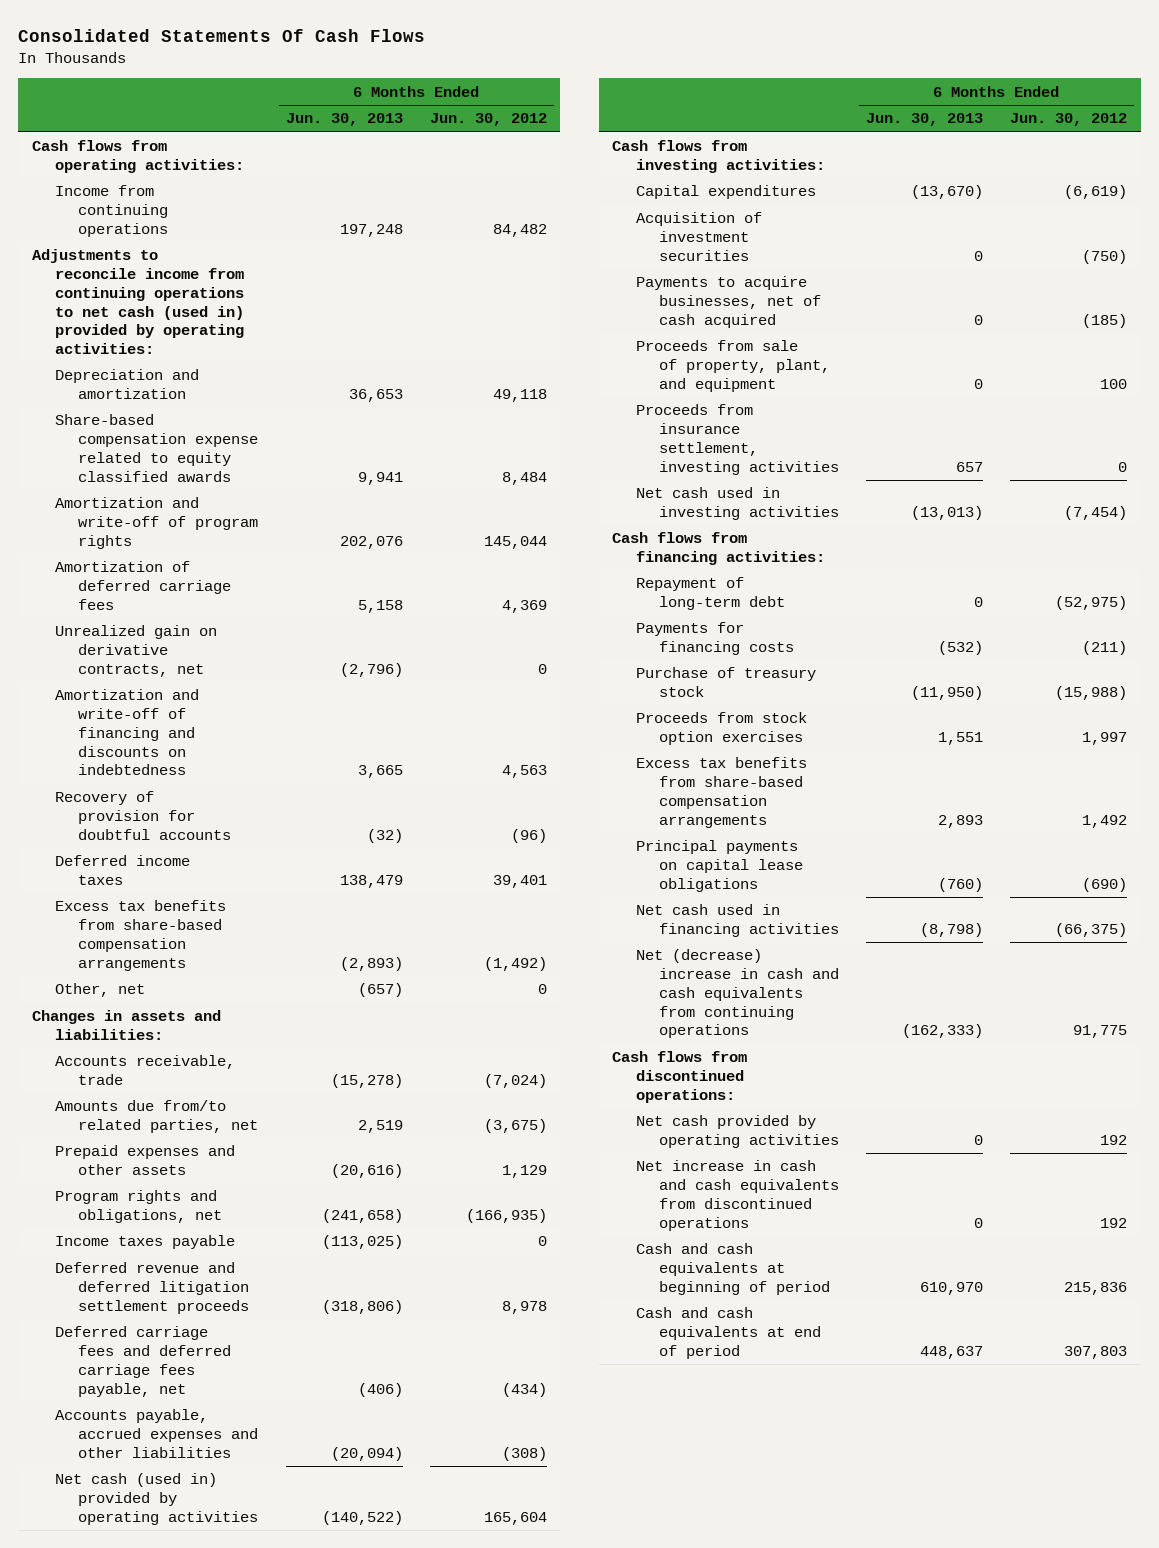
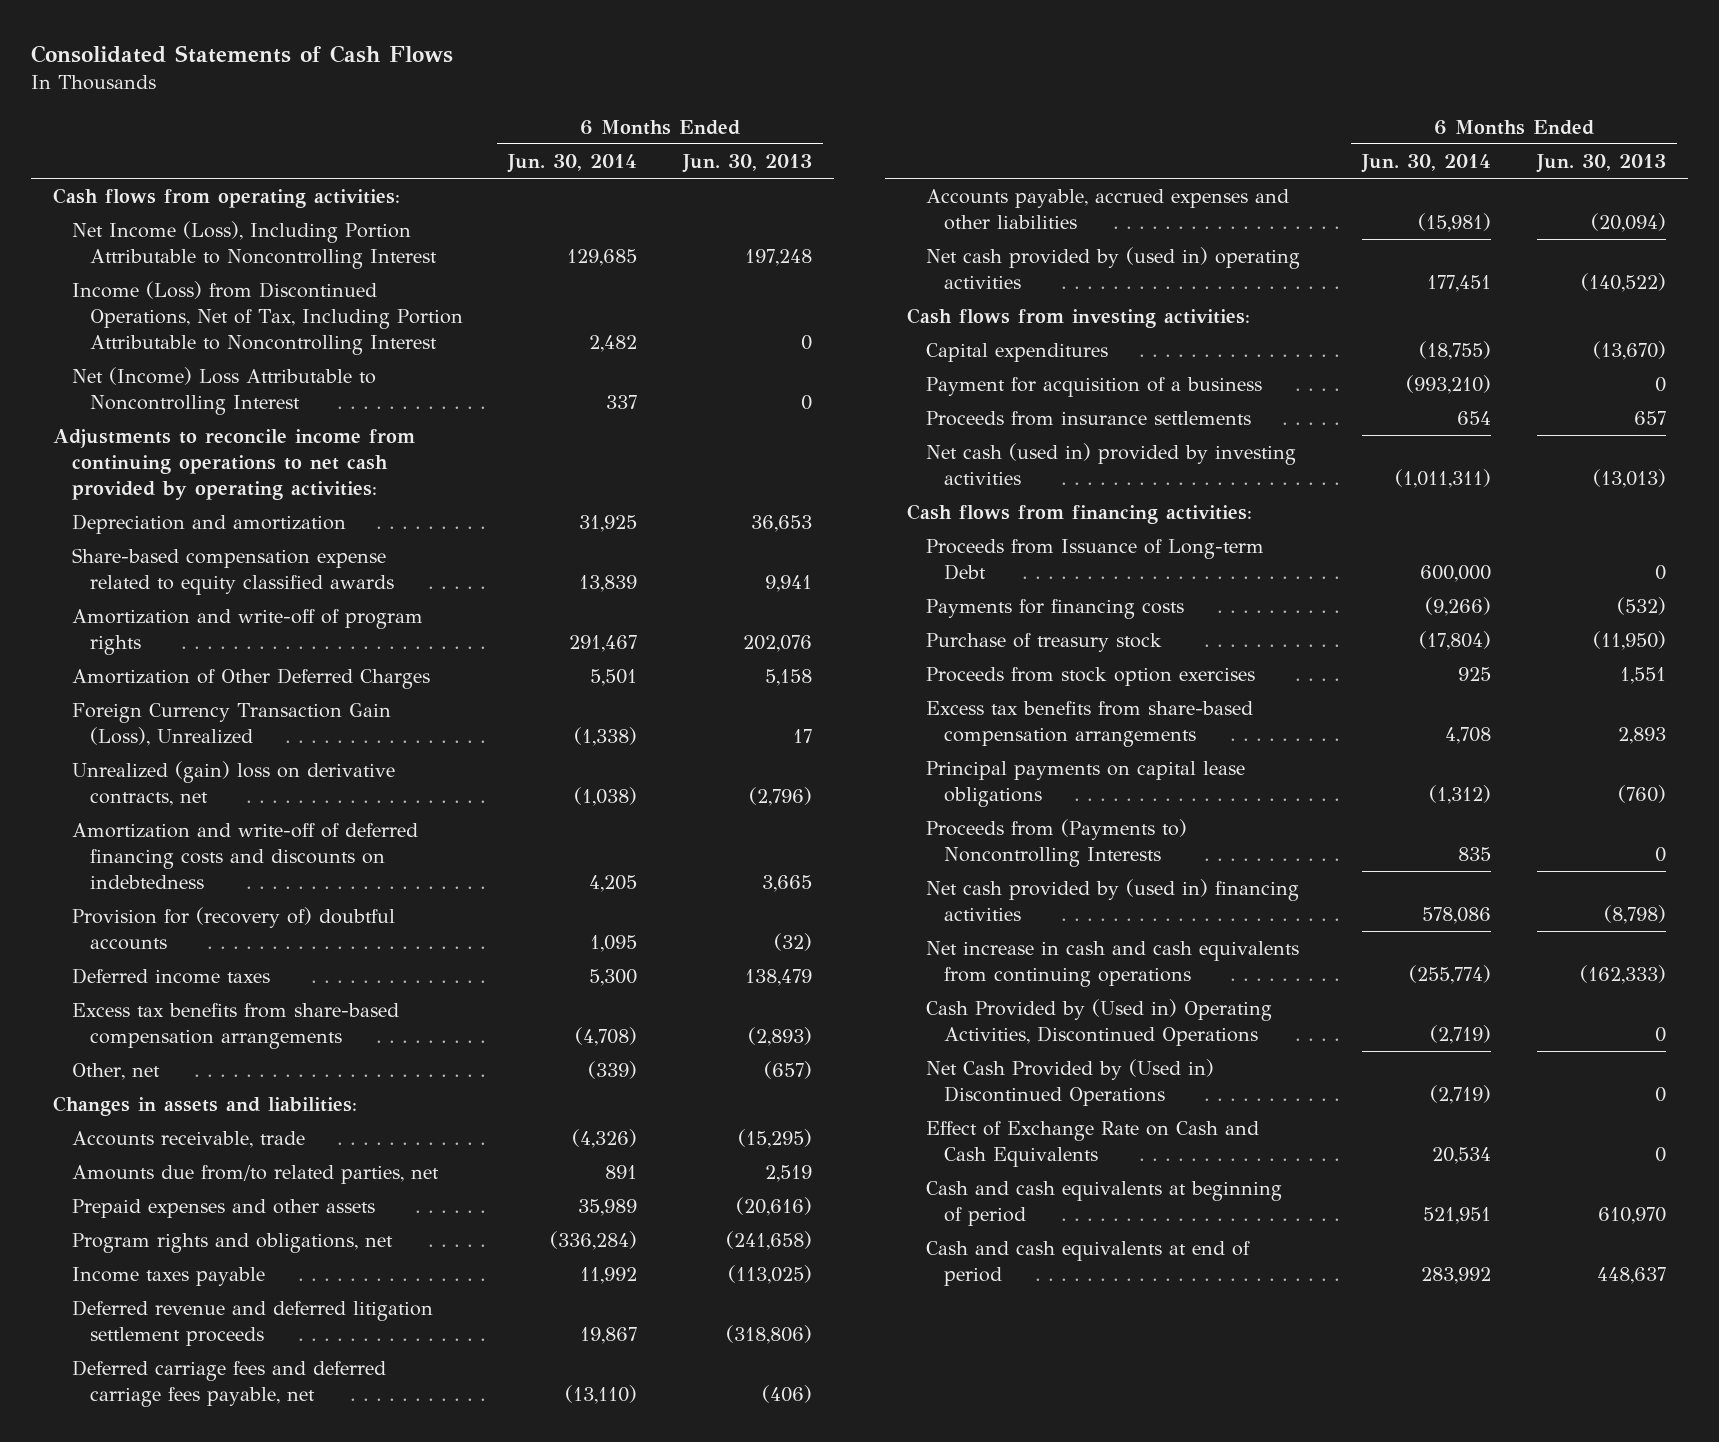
[18,29,426,43] Consolidated Statements Of Cash Flows -> [30,45,453,64] Consolidated Statements of Cash Flows
[429,113,547,127] Jun. 30, 2012 -> none
none -> [507,153,638,173] Jun. 30, 2014
[55,185,169,237] Income from continuing operations -> [71,221,438,269] Net Income (Loss), Including Portion Attributable to Noncontrolling Interest
none -> [71,281,464,355] Income (Loss) from Discontinued Operations, Net of Tax, Including Portion Attributable to Noncontrolling Interest
none -> [71,367,376,415] Net (Income) Loss Attributable to Noncontrolling Interest
[32,249,245,354] Adjustments to reconcile income from continuing operations to net cash (used in) provided by operating activities: -> [53,429,416,500] Adjustments to reconcile income from continuing operations to net cash provided by operating activities:
[55,561,232,610] Amortization of deferred carriage fees -> [71,668,430,690] Amortization of Other Deferred Charges
none -> [71,703,391,746] Foreign Currency Transaction Gain (Loss), Unrealized
[55,625,218,677] Unrealized gain on derivative contracts, net -> [71,761,395,806] Unrealized (gain) loss on derivative contracts, net
[55,689,200,776] Amortization and write-off of financing and discounts on indebtedness -> [71,823,418,889] Amortization and write-off of deferred financing costs and discounts on indebtedness
[55,791,232,840] Recovery of provision for doubtful accounts -> [71,907,395,950] Provision for (recovery of) doubtful accounts
[330,1074,403,1089] (15,278) -> [737,1129,812,1149] (15,295)
[55,1473,259,1525] Net cash (used in) provided by operating activities -> [925,247,1300,289] Net cash provided by (used in) operating activities
[635,212,762,261] Acquisition of investment securities -> none
[635,340,830,392] Proceeds from sale of property, plant, and equipment -> none
[635,276,821,328] Payments to acquire businesses, net of cash acquired -> [925,377,1262,398] Payment for acquisition of a business
[635,404,839,475] Proceeds from insurance settlement, investing activities -> [925,411,1251,427] Proceeds from insurance settlements
[635,487,839,521] Net cash used in investing activities -> [925,443,1296,485] Net cash (used in) provided by investing activities
[635,577,785,611] Repayment of long-term debt -> [925,539,1264,580] Proceeds from Issuance of Long-term Debt
[612,1051,748,1103] Cash flows from discontinued operations: -> none
none -> [925,819,1187,867] Proceeds from (Payments to) Noncontrolling Interests
[635,904,839,938] Net cash used in financing activities -> [925,879,1299,921] Net cash provided by (used in) financing activities
[635,949,839,1039] Net (decrease) increase in cash and cash equivalents from continuing operations -> [925,941,1299,987] Net increase in cash and cash equivalents from continuing operations
[635,1115,839,1149] Net cash provided by operating activities -> [925,999,1272,1046] Cash Provided by (Used in) Operating Activities, Discontinued Operations
[635,1160,839,1231] Net increase in cash and cash equivalents from discontinued operations -> [925,1059,1214,1106] Net Cash Provided by (Used in) Discontinued Operations
none -> [925,1121,1259,1167] Effect of Exchange Rate on Cash and Cash Equivalents

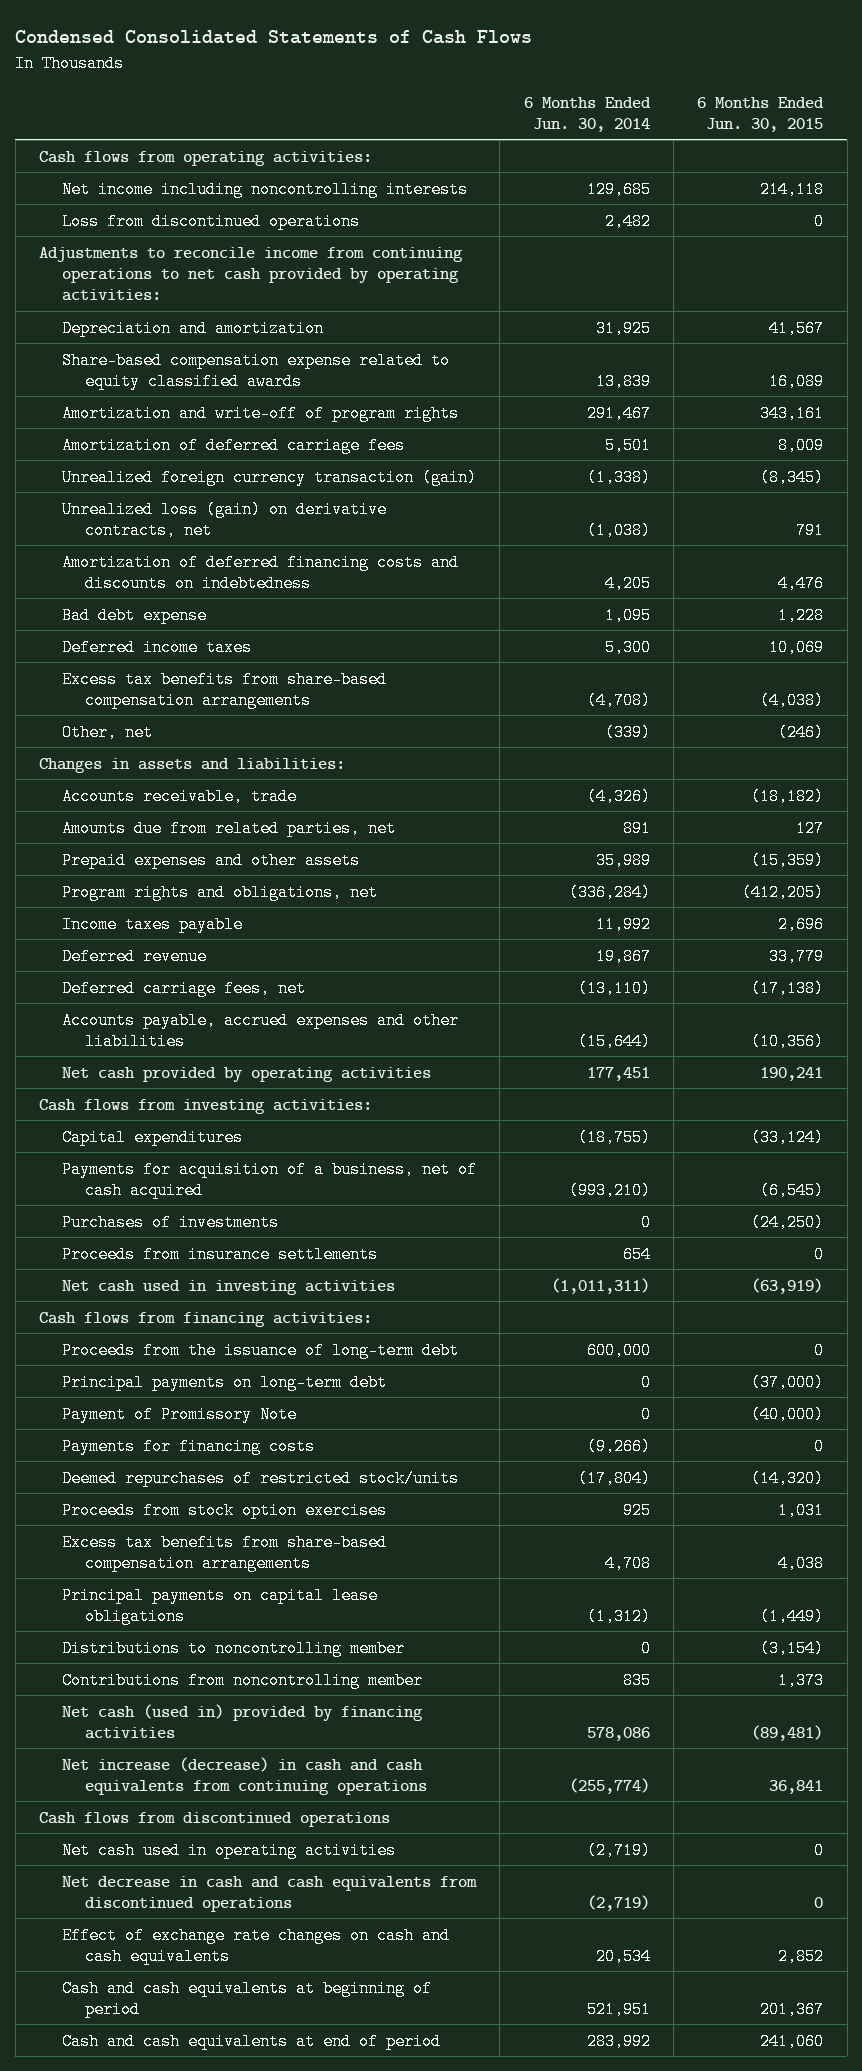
[30,45,453,64] Consolidated Statements of Cash Flows -> [15,30,533,45] Condensed Consolidated Statements of Cash Flows
[681,153,812,173] Jun. 30, 2013 -> none
none -> [697,96,825,132] 6 Months Ended Jun. 30, 2015
[71,367,376,415] Net (Income) Loss Attributable to Noncontrolling Interest -> none
[71,221,438,269] Net Income (Loss), Including Portion Attributable to Noncontrolling Interest -> [61,180,468,198] Net income including noncontrolling interests
[71,281,464,355] Income (Loss) from Discontinued Operations, Net of Tax, Including Portion Attributable to Noncontrolling Interest -> [61,212,360,230] Loss from discontinued operations
[71,668,430,690] Amortization of Other Deferred Charges -> [61,436,405,454] Amortization of deferred carriage fees
[71,703,391,746] Foreign Currency Transaction Gain (Loss), Unrealized -> [61,468,477,486] Unrealized foreign currency transaction (gain)
[71,761,395,806] Unrealized (gain) loss on derivative contracts, net -> [61,500,387,539] Unrealized loss (gain) on derivative contracts, net
[71,823,418,889] Amortization and write-off of deferred financing costs and discounts on indebtedness -> [61,553,459,592] Amortization of deferred financing costs and discounts on indebtedness
[71,907,395,950] Provision for (recovery of) doubtful accounts -> [61,606,207,624] Bad debt expense
[71,1165,439,1185] Amounts due from/to related parties, net -> [61,819,396,837] Amounts due from related parties, net
[71,1300,433,1346] Deferred revenue and deferred litigation settlement proceeds -> [61,947,207,965] Deferred revenue
[71,1360,386,1407] Deferred carriage fees and deferred carriage fees payable, net -> [61,979,306,997] Deferred carriage fees, net
[1418,212,1492,232] (15,981) -> [577,1032,651,1050] (15,644)
[925,247,1300,289] Net cash provided by (used in) operating activities -> [61,1066,431,1082] Net cash provided by operating activities
[925,377,1262,398] Payment for acquisition of a business -> [61,1160,477,1199] Payments for acquisition of a business, net of cash acquired
none -> [61,1213,279,1231] Purchases of investments
[925,443,1296,485] Net cash (used in) provided by investing activities -> [61,1279,395,1295] Net cash used in investing activities
[925,539,1264,580] Proceeds from Issuance of Long-term Debt -> [61,1341,459,1359] Proceeds from the issuance of long-term debt
none -> [61,1373,387,1391] Principal payments on long-term debt
none -> [61,1405,297,1423] Payment of Promissory Note
[925,633,1162,653] Purchase of treasury stock -> [61,1469,459,1487] Deemed repurchases of restricted stock/units
none -> [61,1639,405,1657] Distributions to noncontrolling member
[925,819,1187,867] Proceeds from (Payments to) Noncontrolling Interests -> [61,1671,423,1689] Contributions from noncontrolling member
[925,879,1299,921] Net cash provided by (used in) financing activities -> [61,1703,423,1739] Net cash (used in) provided by financing activities
[925,941,1299,987] Net increase in cash and cash equivalents from continuing operations -> [61,1756,427,1795] Net increase (decrease) in cash and cash equivalents from continuing operations
none -> [38,1811,390,1827] Cash flows from discontinued operations
[925,999,1272,1046] Cash Provided by (Used in) Operating Activities, Discontinued Operations -> [61,1841,396,1859] Net cash used in operating activities
[925,1059,1214,1106] Net Cash Provided by (Used in) Discontinued Operations -> [61,1875,477,1912] Net decrease in cash and cash equivalents from discontinued operations
[925,1121,1259,1167] Effect of Exchange Rate on Cash and Cash Equivalents -> [61,1926,450,1965] Effect of exchange rate changes on cash and cash equivalents

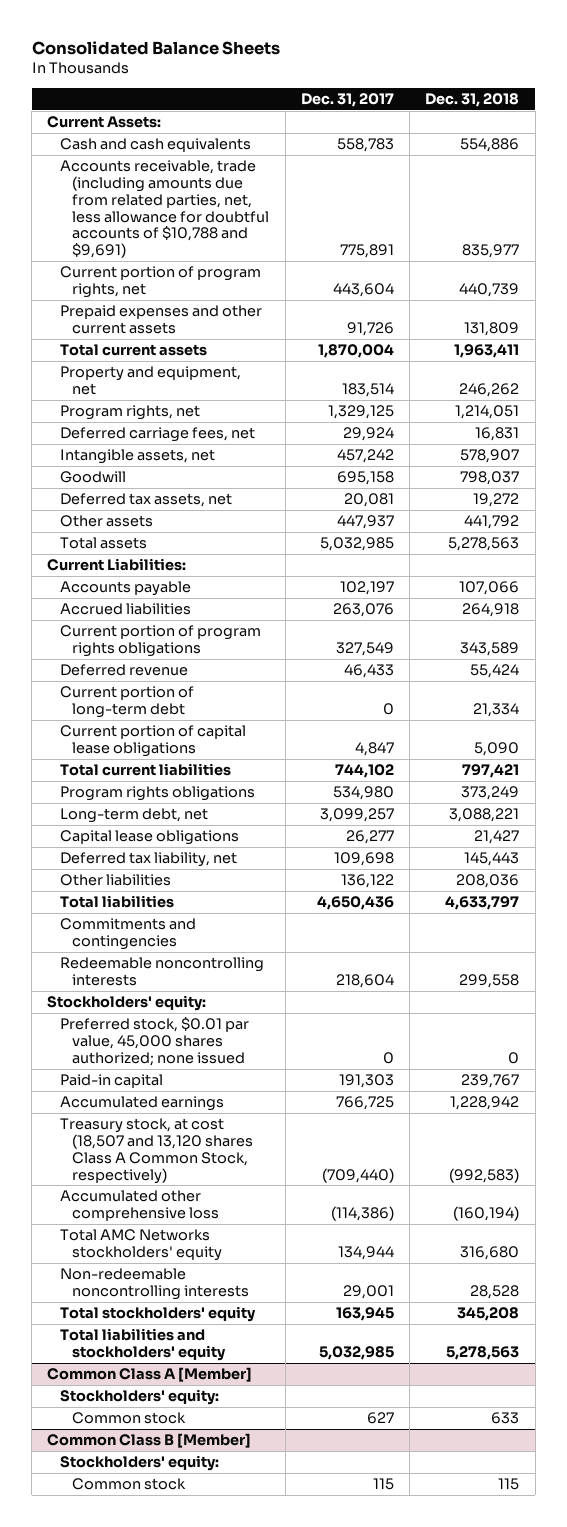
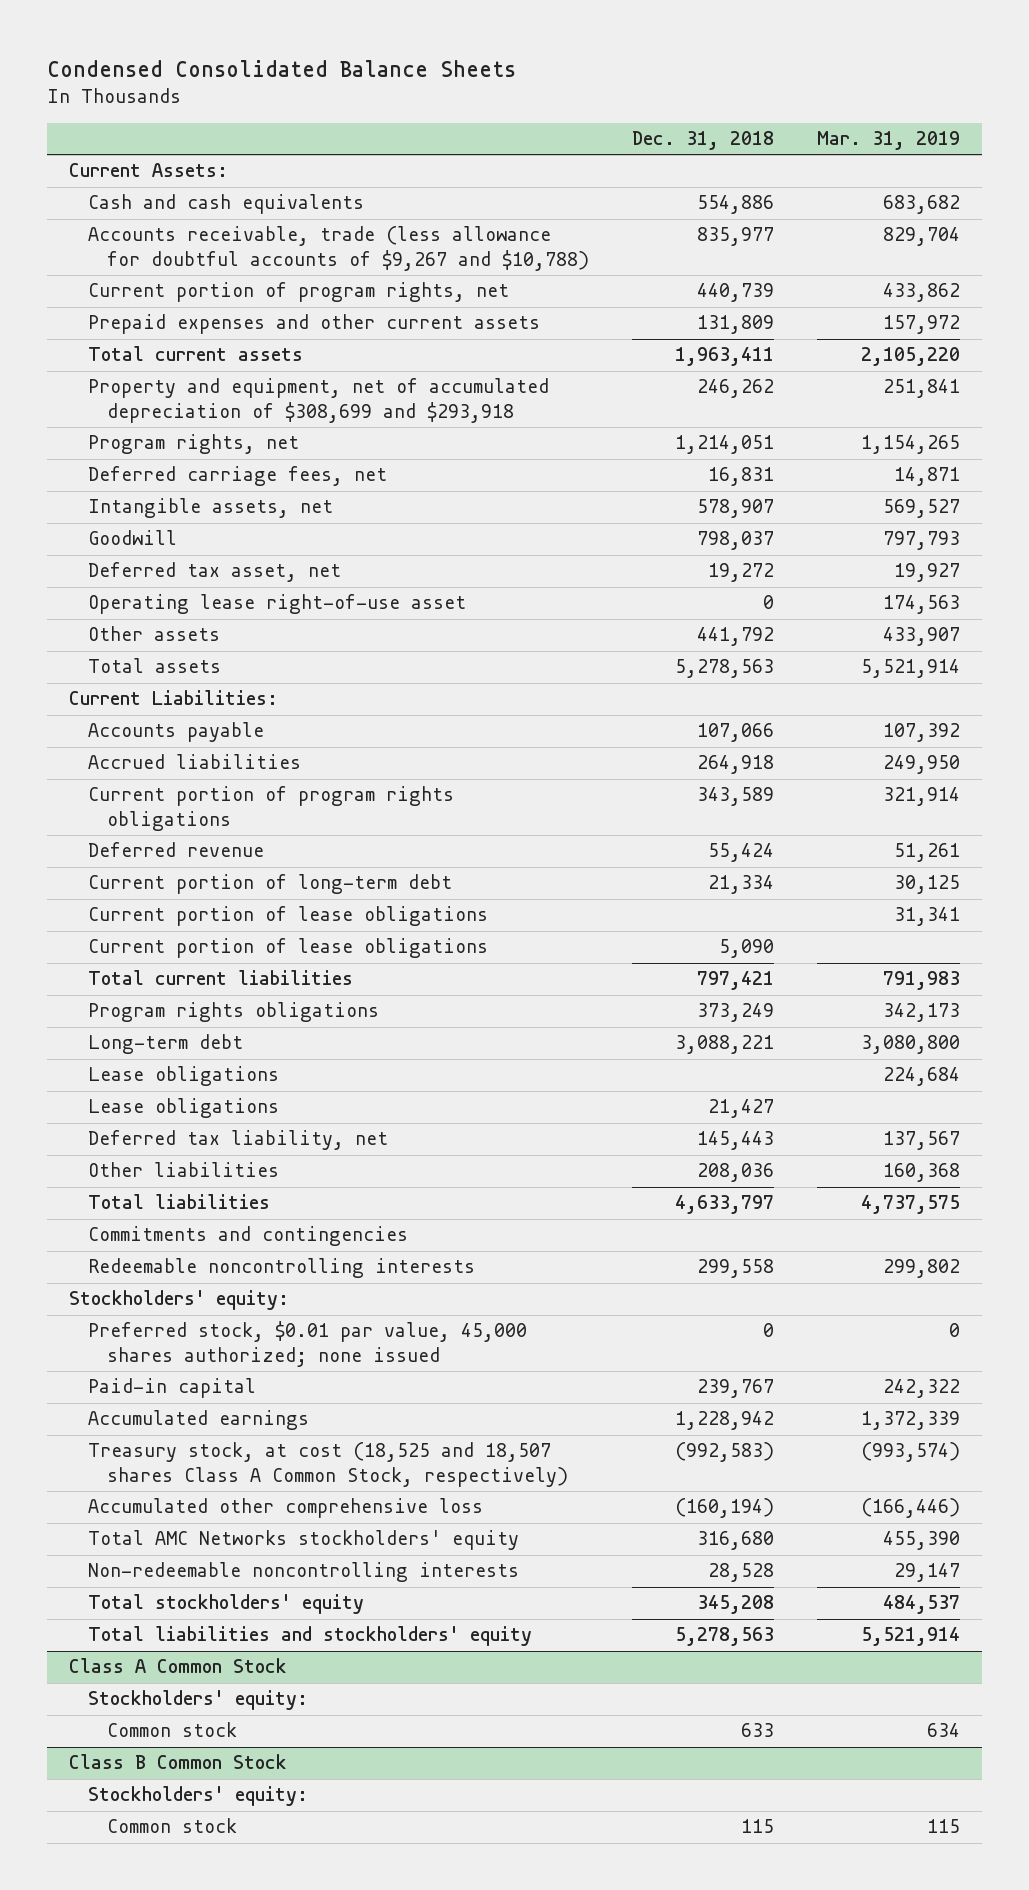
[31,40,280,55] Consolidated Balance Sheets -> [47,60,517,78] Condensed Consolidated Balance Sheets
[300,92,394,107] Dec. 31, 2017 -> none
none -> [817,130,961,150] Mar. 31, 2019
[59,160,270,259] Accounts receivable, trade (including amounts due from related parties, net, less allowance for doubtful accounts of $10,788 and $9,691) -> [87,226,589,271] Accounts receivable, trade (less allowance for doubtful accounts of $9,267 and $10,788)
[59,366,241,396] Property and equipment, net -> [87,378,549,423] Property and equipment, net of accumulated depreciation of $308,699 and $293,918
[59,493,232,508] Deferred tax assets, net -> [87,562,341,583] Deferred tax asset, net
none -> [87,594,466,615] Operating lease right-of-use asset
none -> [87,906,488,927] Current portion of lease obligations
[59,725,246,758] Current portion of capital lease obligations -> [87,938,488,959] Current portion of lease obligations
[59,808,208,824] Long-term debt, net -> [87,1034,243,1055] Long-term debt
none -> [87,1066,279,1087] Lease obligations
[59,830,239,846] Capital lease obligations -> [87,1098,279,1119] Lease obligations
[59,1118,254,1184] Treasury stock, at cost (18,507 and 13,120 shares Class A Common Stock, respectively) -> [87,1442,568,1487] Treasury stock, at cost (18,525 and 18,507 shares Class A Common Stock, respectively)
[47,1367,253,1383] Common Class A [Member] -> [68,1658,287,1674] Class A Common Stock
[47,1433,252,1449] Common Class B [Member] -> [68,1754,287,1770] Class B Common Stock

